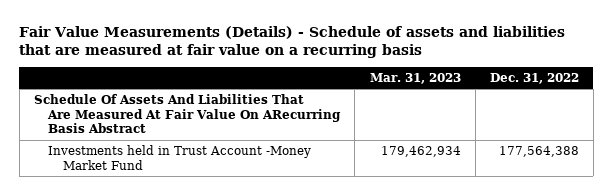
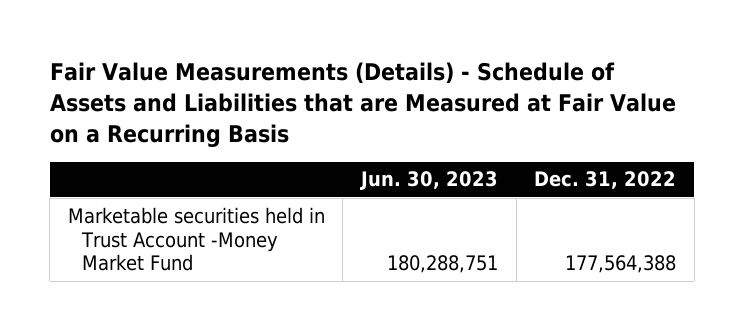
[19,26,566,59] Fair Value Measurements (Details) - Schedule of assets and liabilities that are measured at fair value on a recurring basis -> [49,62,676,147] Fair Value Measurements (Details) - Schedule of Assets and Liabilities that are Measured at Fair Value on a Recurring Basis
[369,72,461,84] Mar. 31, 2023 -> none
none -> [360,171,499,191] Jun. 30, 2023
[33,94,342,134] Schedule Of Assets And Liabilities That Are Measured At Fair Value On ARecurring Basis Abstract -> none
[48,145,312,170] Investments held in Trust Account -Money Market Fund -> [67,206,325,272] Marketable securities held in Trust Account -Money Market Fund

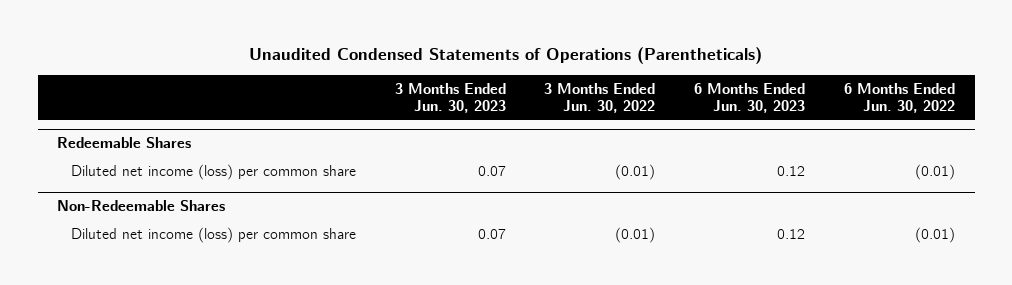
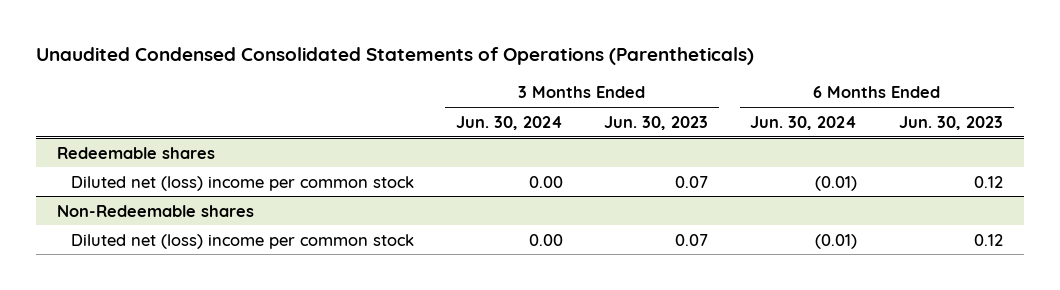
[249,47,763,65] Unaudited Condensed Statements of Operations (Parentheticals) -> [35,47,754,66] Unaudited Condensed Consolidated Statements of Operations (Parentheticals)
[544,83,656,114] 3 Months Ended Jun. 30, 2022 -> none
[844,83,956,114] 6 Months Ended Jun. 30, 2022 -> none
none -> [455,115,563,130] Jun. 30, 2024
none -> [750,115,858,130] Jun. 30, 2024
[56,137,191,149] Redeemable Shares -> [56,146,215,159] Redeemable shares
[70,163,356,180] Diluted net income (loss) per common share -> [70,175,414,191] Diluted net (loss) income per common stock
[56,200,225,212] Non-Redeemable Shares -> [56,204,254,217] Non-Redeemable shares
[70,226,356,243] Diluted net income (loss) per common share -> [70,233,414,249] Diluted net (loss) income per common stock

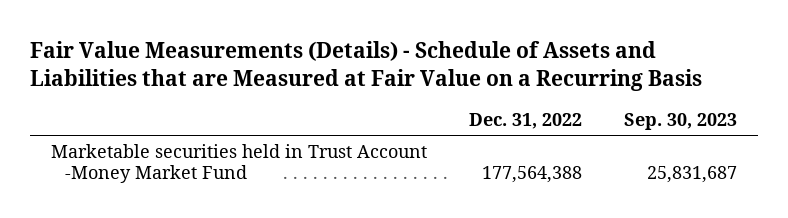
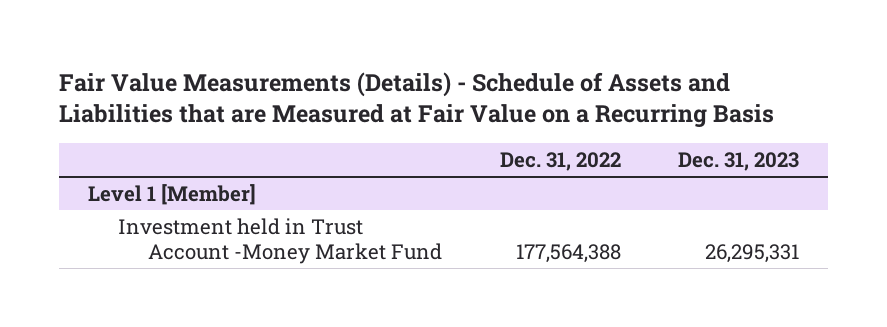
[624,113,738,131] Sep. 30, 2023 -> none
none -> [678,151,800,171] Dec. 31, 2023
none -> [87,184,256,206] Level 1 [Member]
[51,144,428,183] Marketable securities held in Trust Account -Money Market Fund -> [117,218,442,265] Investment held in Trust Account -Money Market Fund

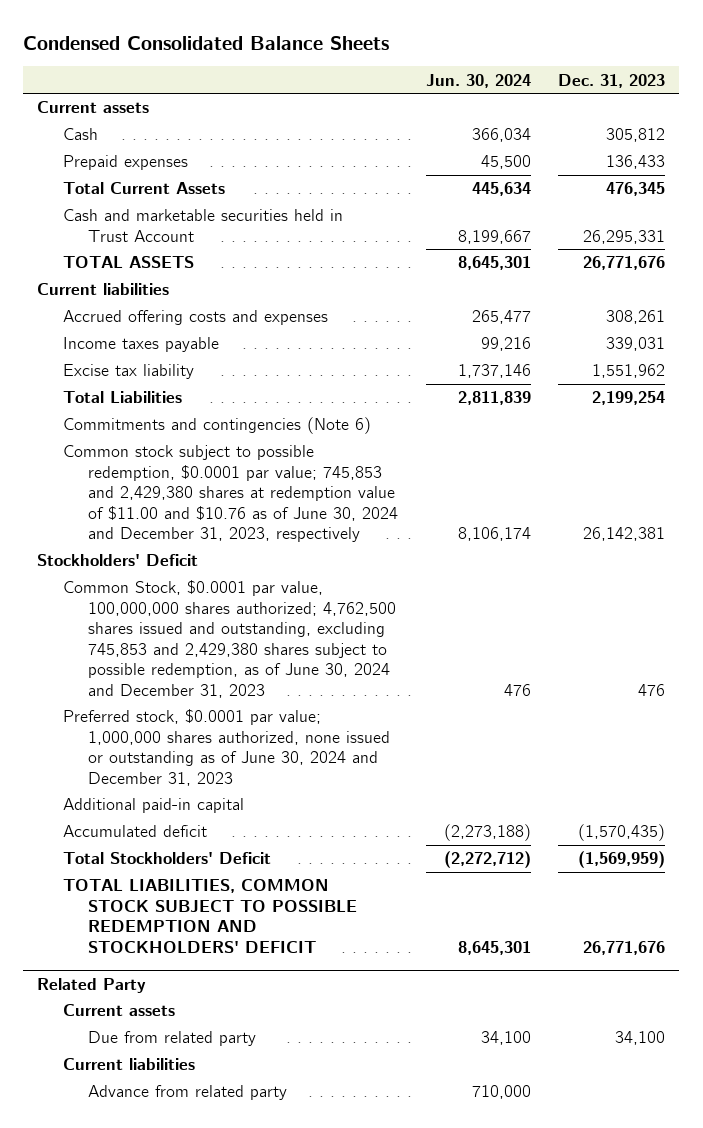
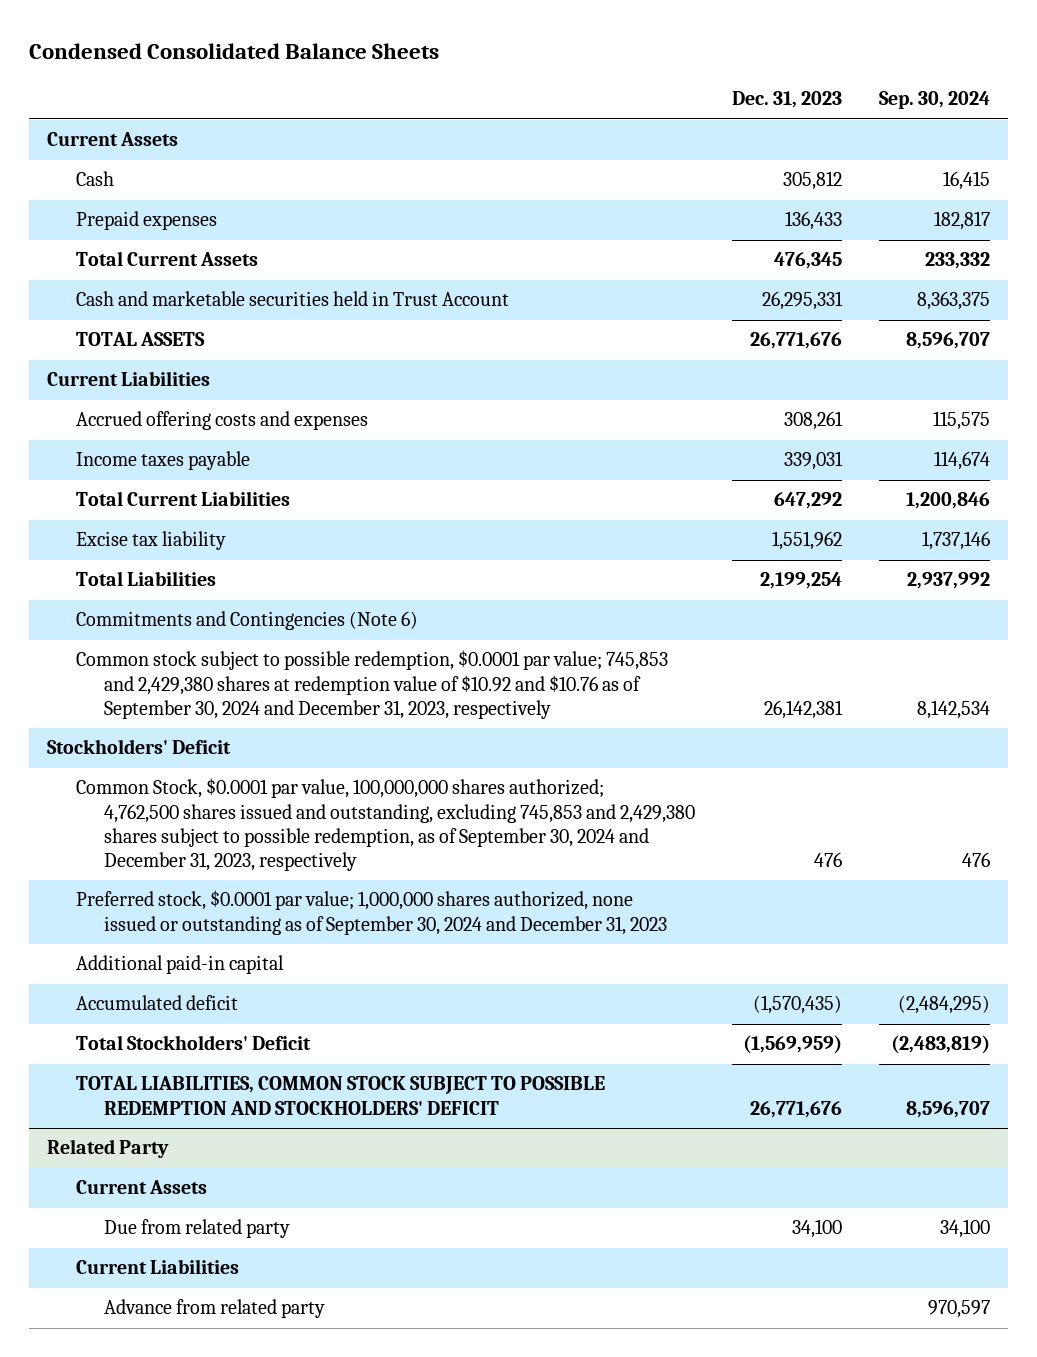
[425,73,531,88] Jun. 30, 2024 -> none
none -> [878,91,990,110] Sep. 30, 2024
[37,101,150,114] Current assets -> [47,132,179,147] Current Assets
[37,283,170,296] Current liabilities -> [47,371,211,387] Current Liabilities
none -> [75,491,290,507] Total Current Liabilities
[62,417,371,435] Commitments and contingencies (Note 6) -> [75,611,418,631] Commitments and Contingencies (Note 6)
[62,445,399,543] Common stock subject to possible redemption, $0.0001 par value; 745,853 and 2,429,380 shares at redemption value of $11.00 and $10.76 as of June 30, 2024 and December 31, 2023, respectively -> [75,650,668,719] Common stock subject to possible redemption, $0.0001 par value; 745,853 and 2,429,380 shares at redemption value of $10.92 and $10.76 as of September 30, 2024 and December 31, 2023, respectively
[62,580,397,698] Common Stock, $0.0001 par value, 100,000,000 shares authorized; 4,762,500 shares issued and outstanding, excluding 745,853 and 2,429,380 shares subject to possible redemption, as of June 30, 2024 and December 31, 2023 -> [75,778,695,871] Common Stock, $0.0001 par value, 100,000,000 shares authorized; 4,762,500 shares issued and outstanding, excluding 745,853 and 2,429,380 shares subject to possible redemption, as of September 30, 2024 and December 31, 2023, respectively
[62,709,391,786] Preferred stock, $0.0001 par value; 1,000,000 shares authorized, none issued or outstanding as of June 30, 2024 and December 31, 2023 -> [75,890,667,935] Preferred stock, $0.0001 par value; 1,000,000 shares authorized, none issued or outstanding as of September 30, 2024 and December 31, 2023
[62,1004,175,1017] Current assets -> [75,1180,207,1195] Current Assets
[62,1058,195,1071] Current liabilities -> [75,1259,239,1275] Current Liabilities

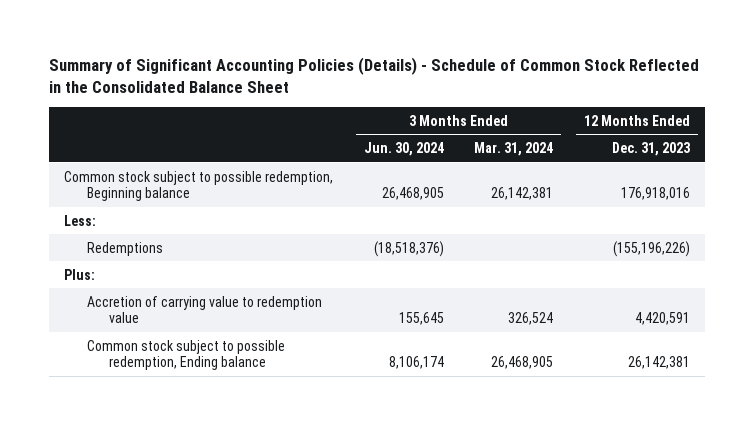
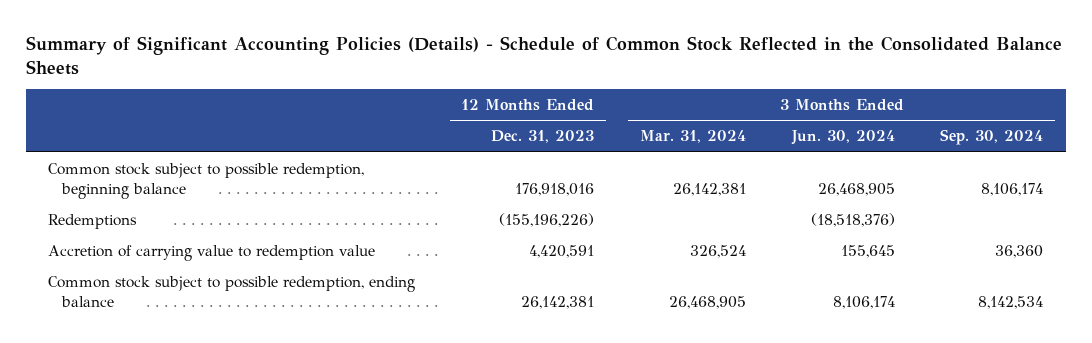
[49,57,700,94] Summary of Significant Accounting Policies (Details) - Schedule of Common Stock Reflected in the Consolidated Balance Sheet -> [25,35,1062,75] Summary of Significant Accounting Policies (Details) - Schedule of Common Stock Reflected in the Consolidated Balance Sheets
none -> [940,129,1044,146] Sep. 30, 2024
[64,214,97,226] Less: -> none
[64,170,334,202] Common stock subject to possible redemption, Beginning balance -> [48,162,365,199] Common stock subject to possible redemption, beginning balance
[64,268,96,280] Plus: -> none
[86,339,285,371] Common stock subject to possible redemption, Ending balance -> [48,275,416,307] Common stock subject to possible redemption, ending balance

